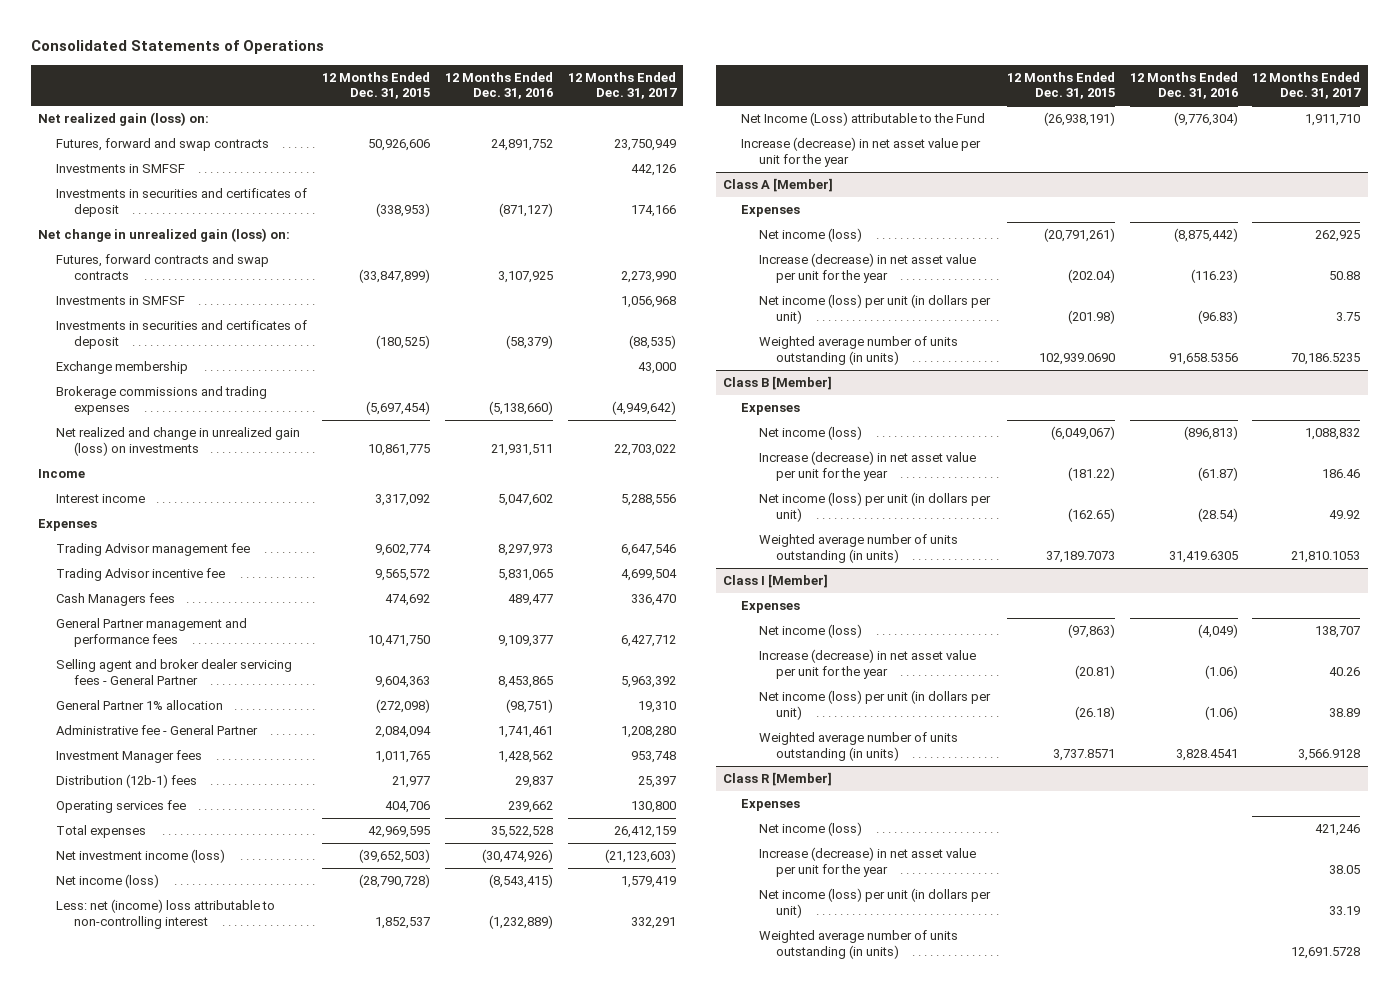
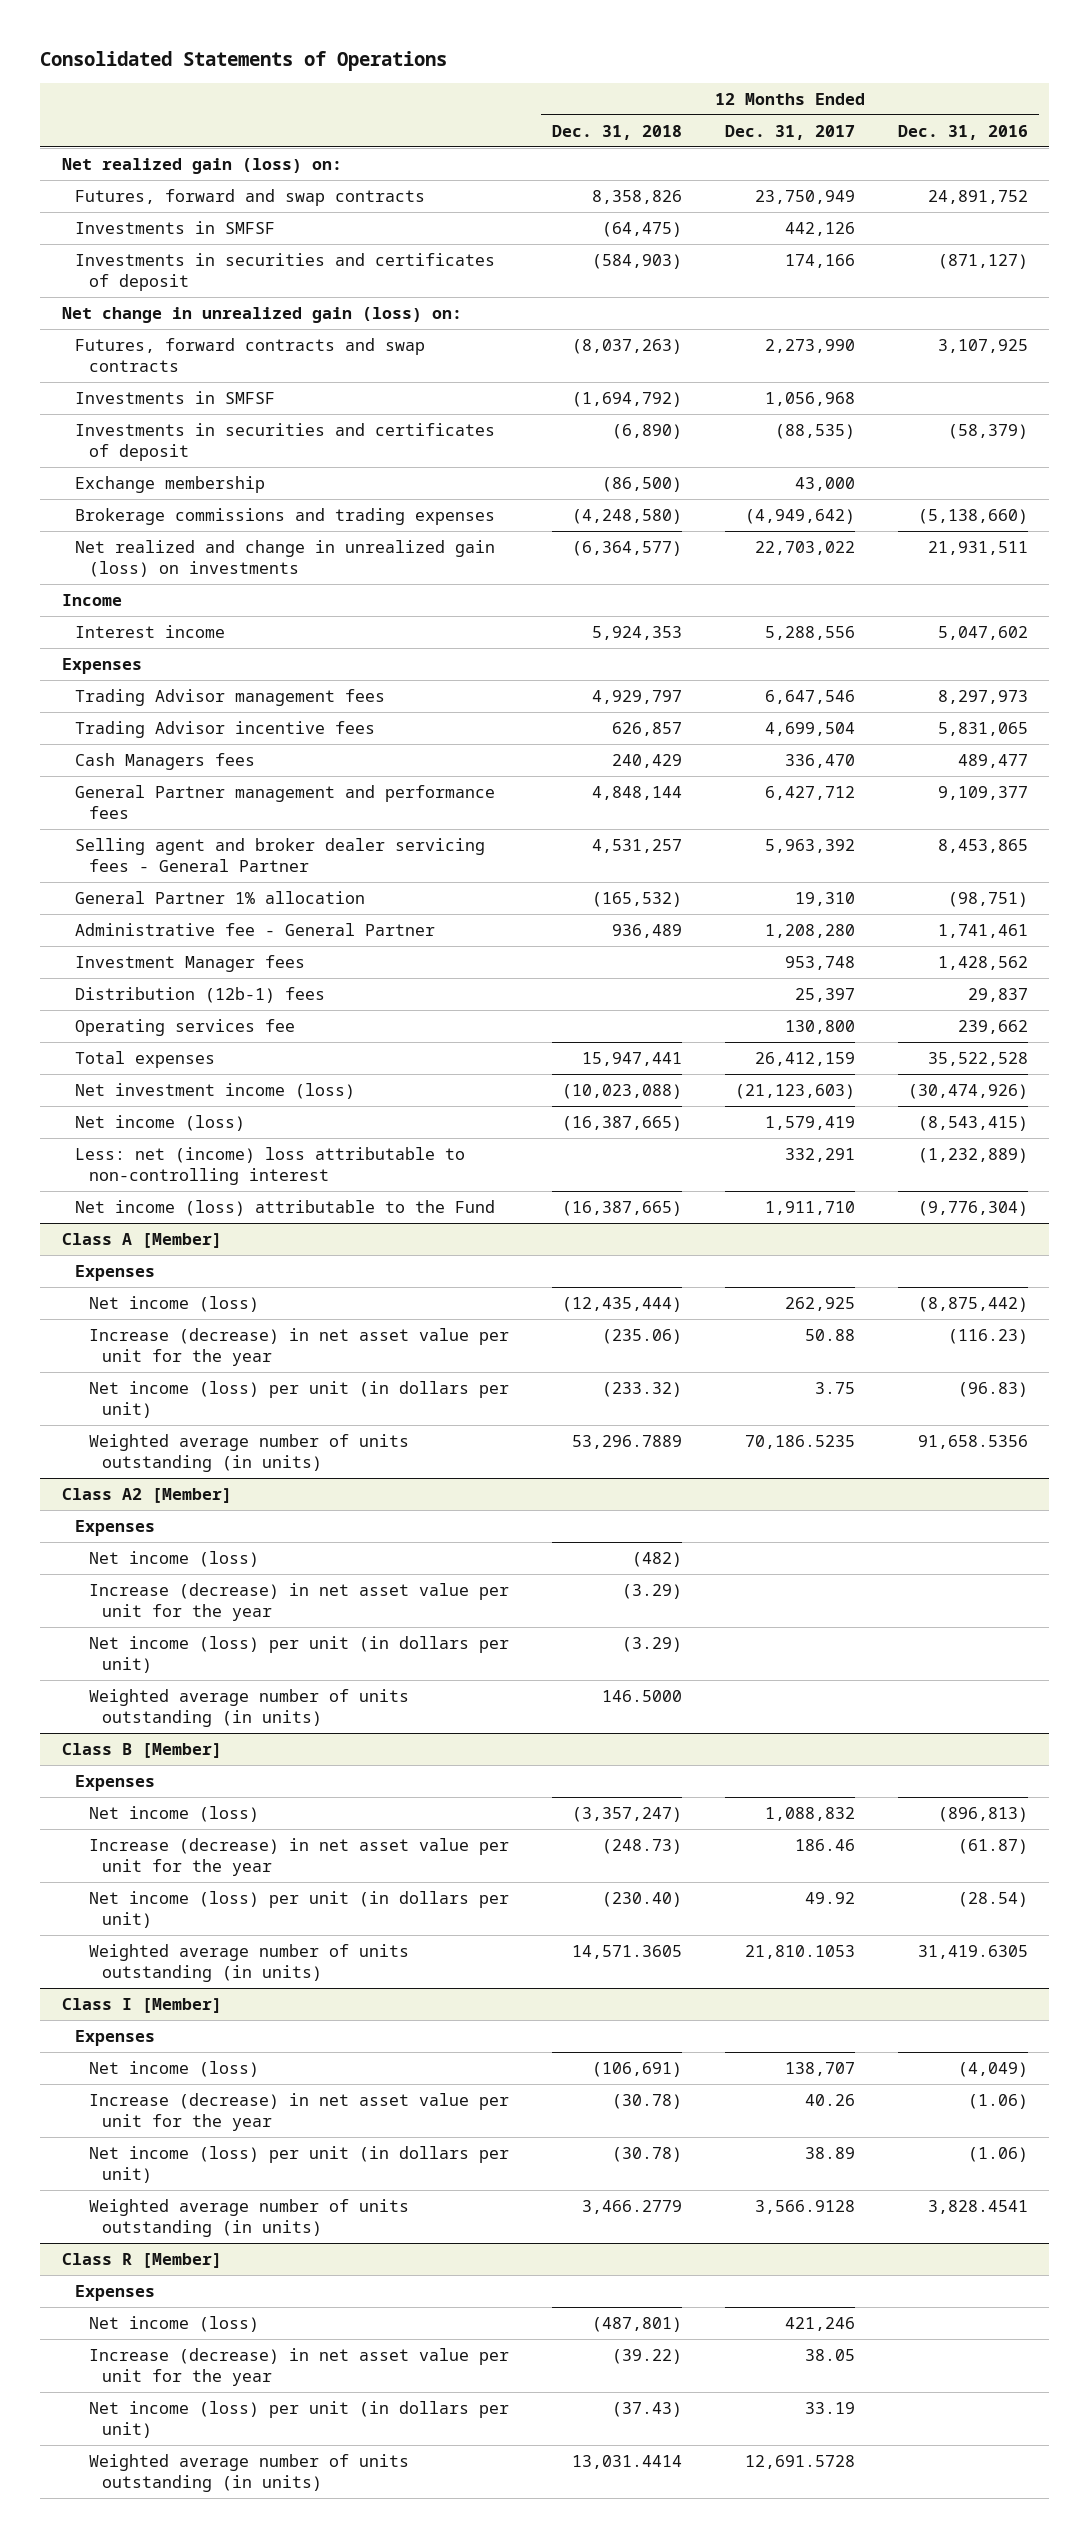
[321,71,430,100] 12 Months Ended Dec. 31, 2015 -> none
none -> [551,124,682,140] Dec. 31, 2018
[56,543,251,557] Trading Advisor management fee -> [75,688,386,706] Trading Advisor management fees
[56,568,226,582] Trading Advisor incentive fee -> [75,720,376,738] Trading Advisor incentive fees
[740,137,981,167] Increase (decrease) in net asset value per unit for the year -> none
[740,112,985,127] Net Income (Loss) attributable to the Fund -> [75,1199,496,1216] Net income (loss) attributable to the Fund
none -> [61,1487,232,1503] Class A2 [Member]
none -> [75,1519,156,1536] Expenses
none -> [88,1550,259,1567] Net income (loss)
none -> [88,1582,509,1622] Increase (decrease) in net asset value per unit for the year
none -> [88,1635,509,1674] Net income (loss) per unit (in dollars per unit)
none -> [88,1688,409,1728] Weighted average number of units outstanding (in units)

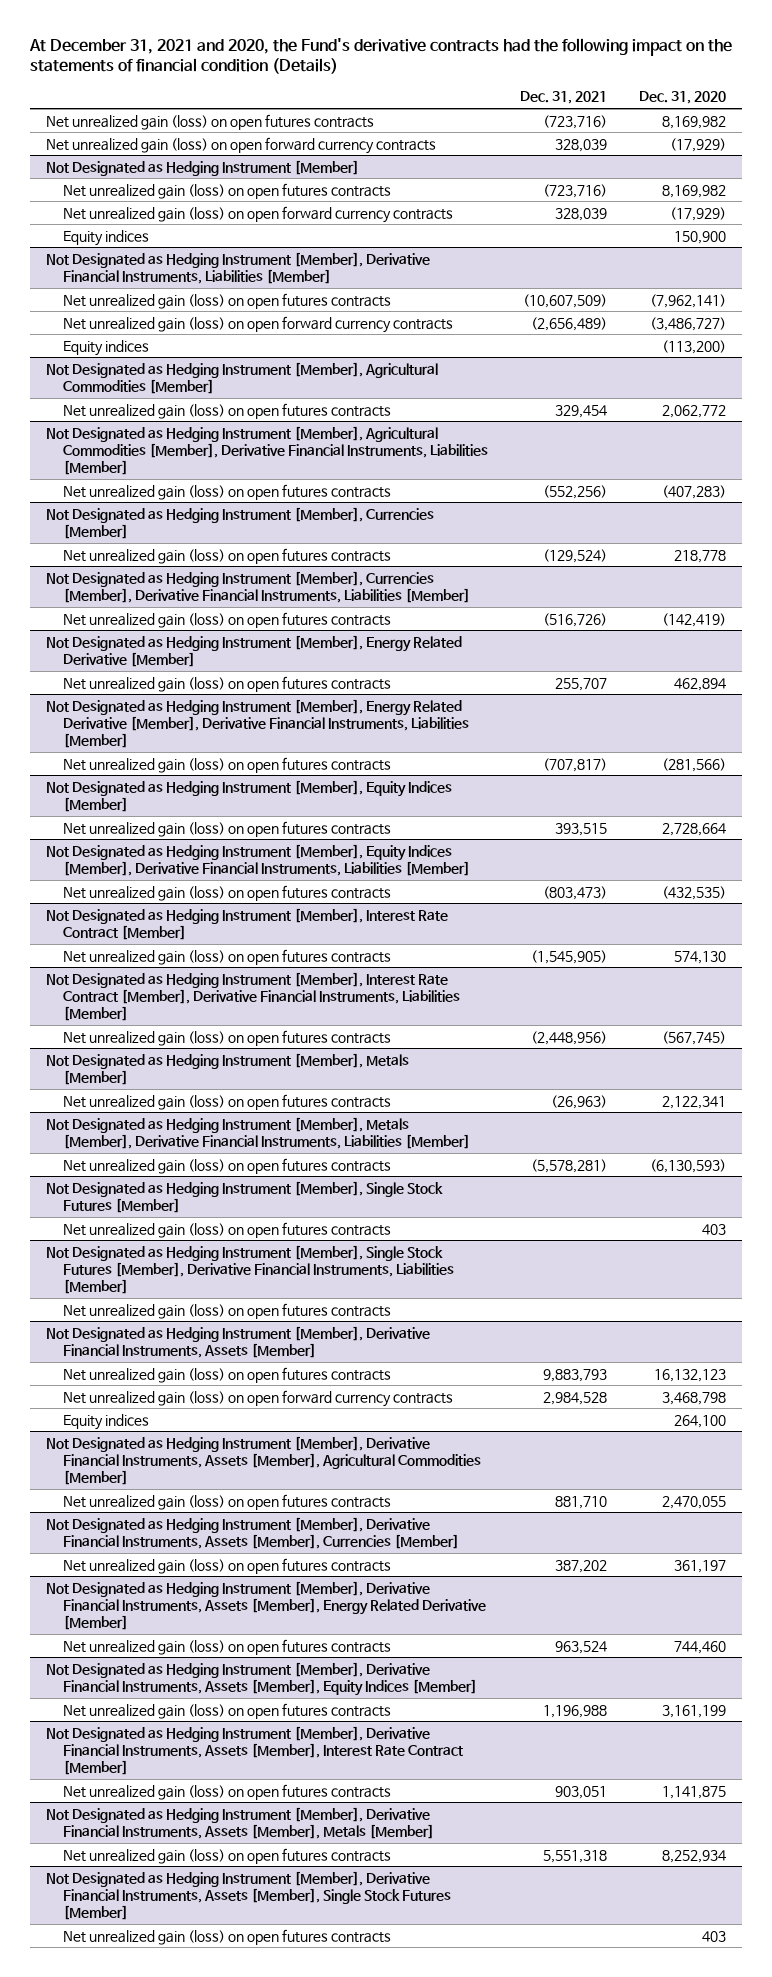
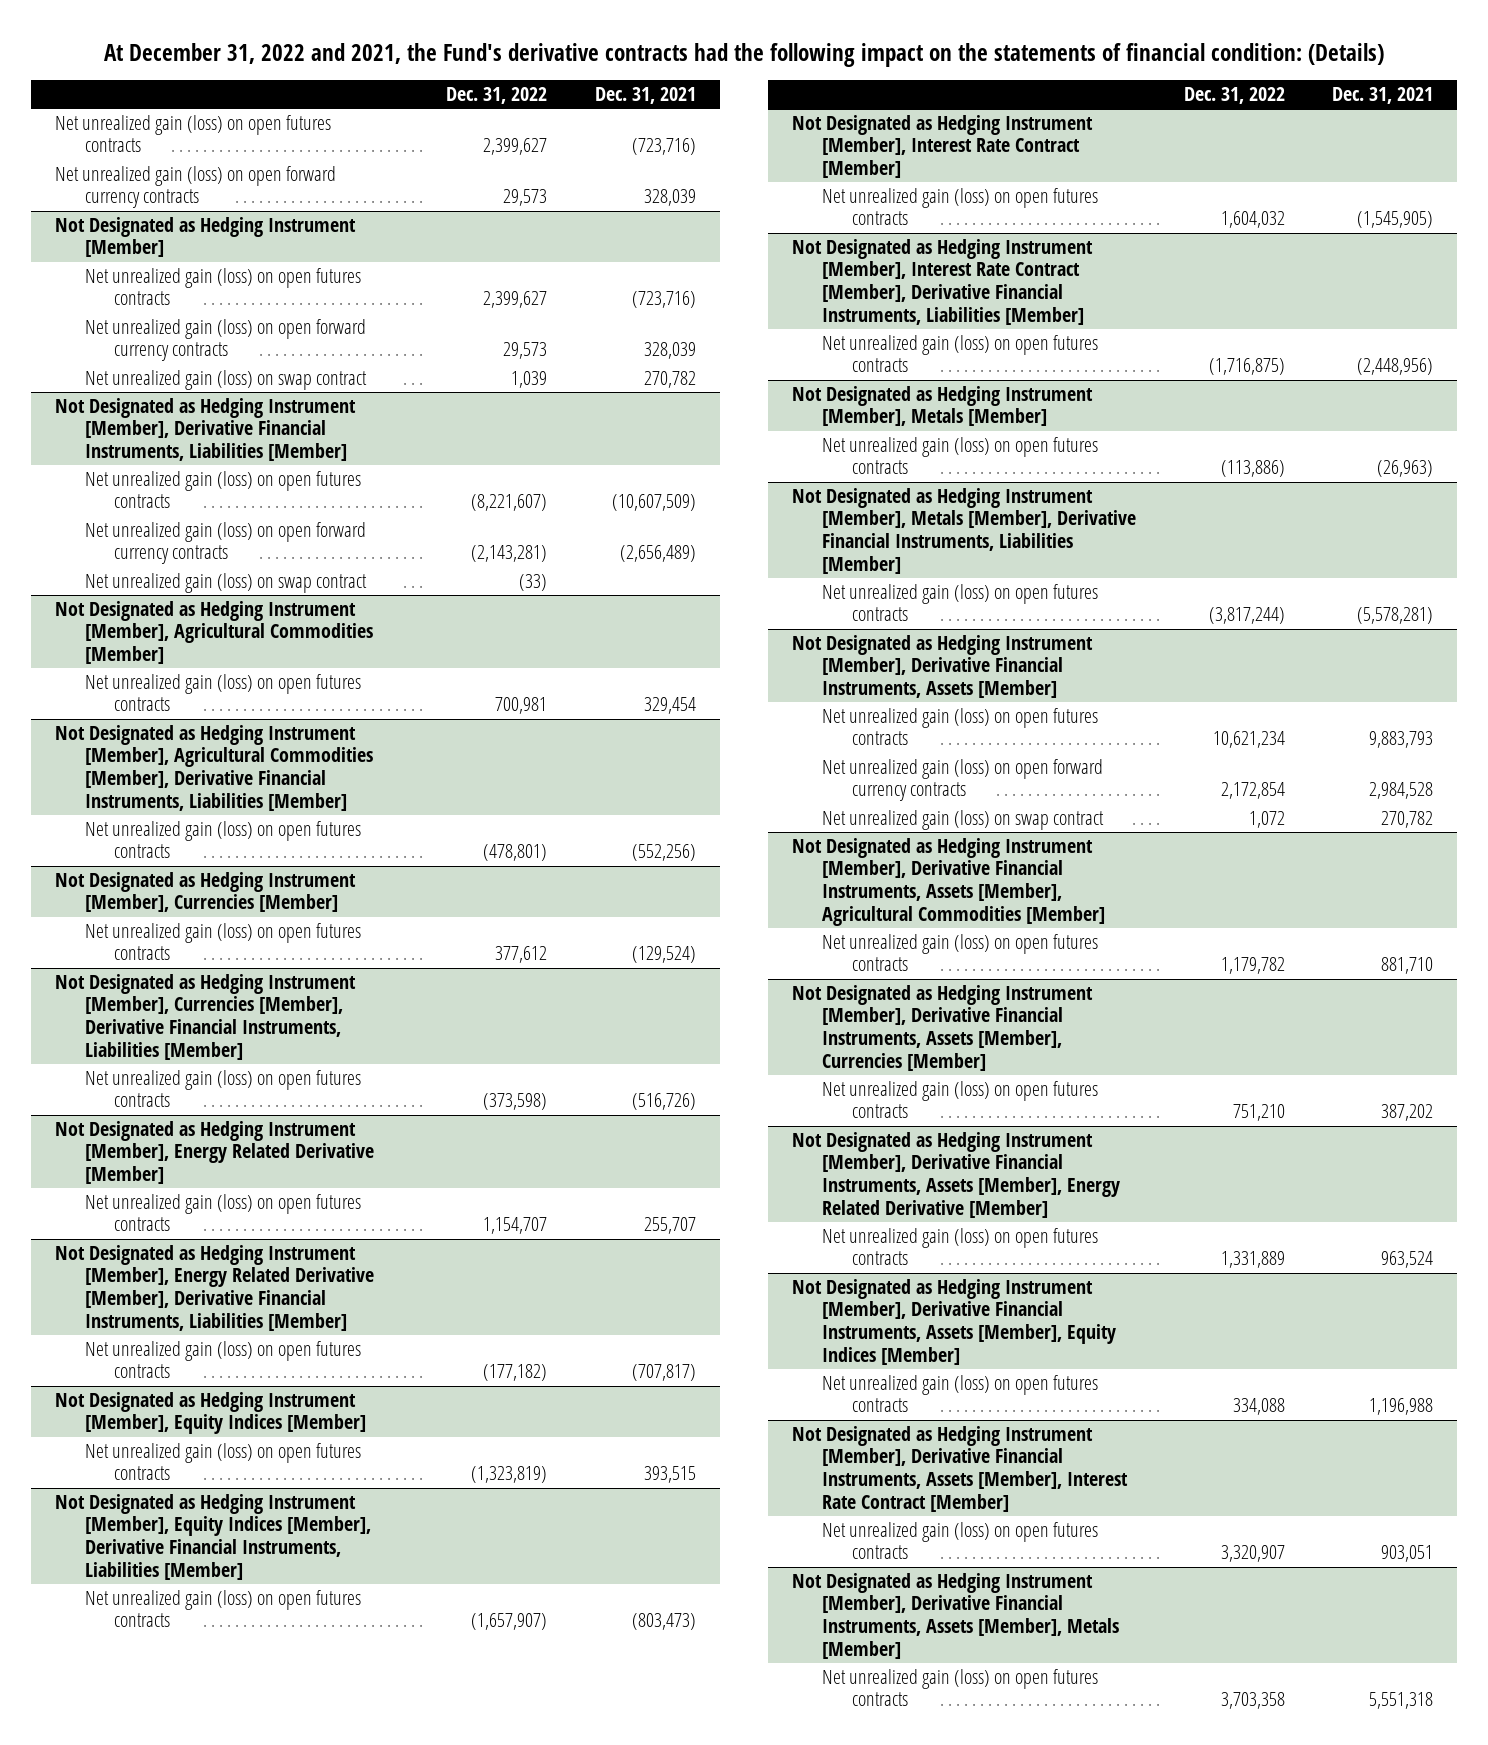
[28,37,732,75] At December 31, 2021 and 2020, the Fund's derivative contracts had the following impact on the statements of financial condition (Details) -> [104,43,1385,68] At December 31, 2022 and 2021, the Fund's derivative contracts had the following impact on the statements of financial condition: (Details)
[638,91,726,105] Dec. 31, 2020 -> none
none -> [446,87,548,105] Dec. 31, 2022
[62,229,149,246] Equity indices -> none
none -> [84,369,367,390] Net unrealized gain (loss) on swap contract
[62,339,149,356] Equity indices -> none
none -> [84,572,367,593] Net unrealized gain (loss) on swap contract
[45,1180,443,1213] Not Designated as Hedging Instrument [Member], Single Stock Futures [Member] -> none
[62,1221,391,1238] Net unrealized gain (loss) on open futures contracts -> none
[45,1244,454,1295] Not Designated as Hedging Instrument [Member], Single Stock Futures [Member], Derivative Financial Instruments, Liabilities [Member] -> none
[62,1302,391,1319] Net unrealized gain (loss) on open futures contracts -> none
[62,1413,149,1430] Equity indices -> none
none -> [821,809,1104,830] Net unrealized gain (loss) on swap contract
[45,1870,451,1921] Not Designated as Hedging Instrument [Member], Derivative Financial Instruments, Assets [Member], Single Stock Futures [Member] -> none
[62,1928,391,1945] Net unrealized gain (loss) on open futures contracts -> none

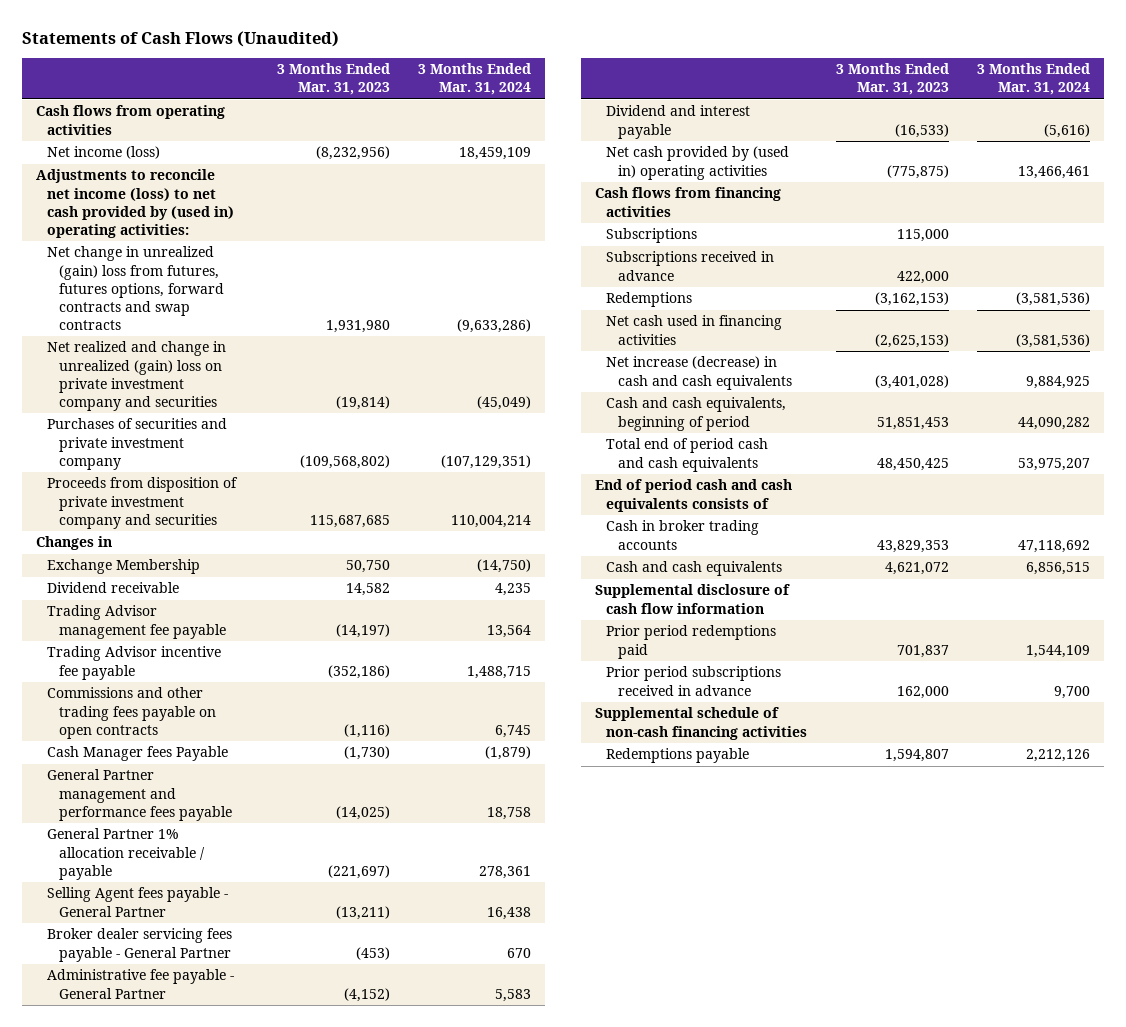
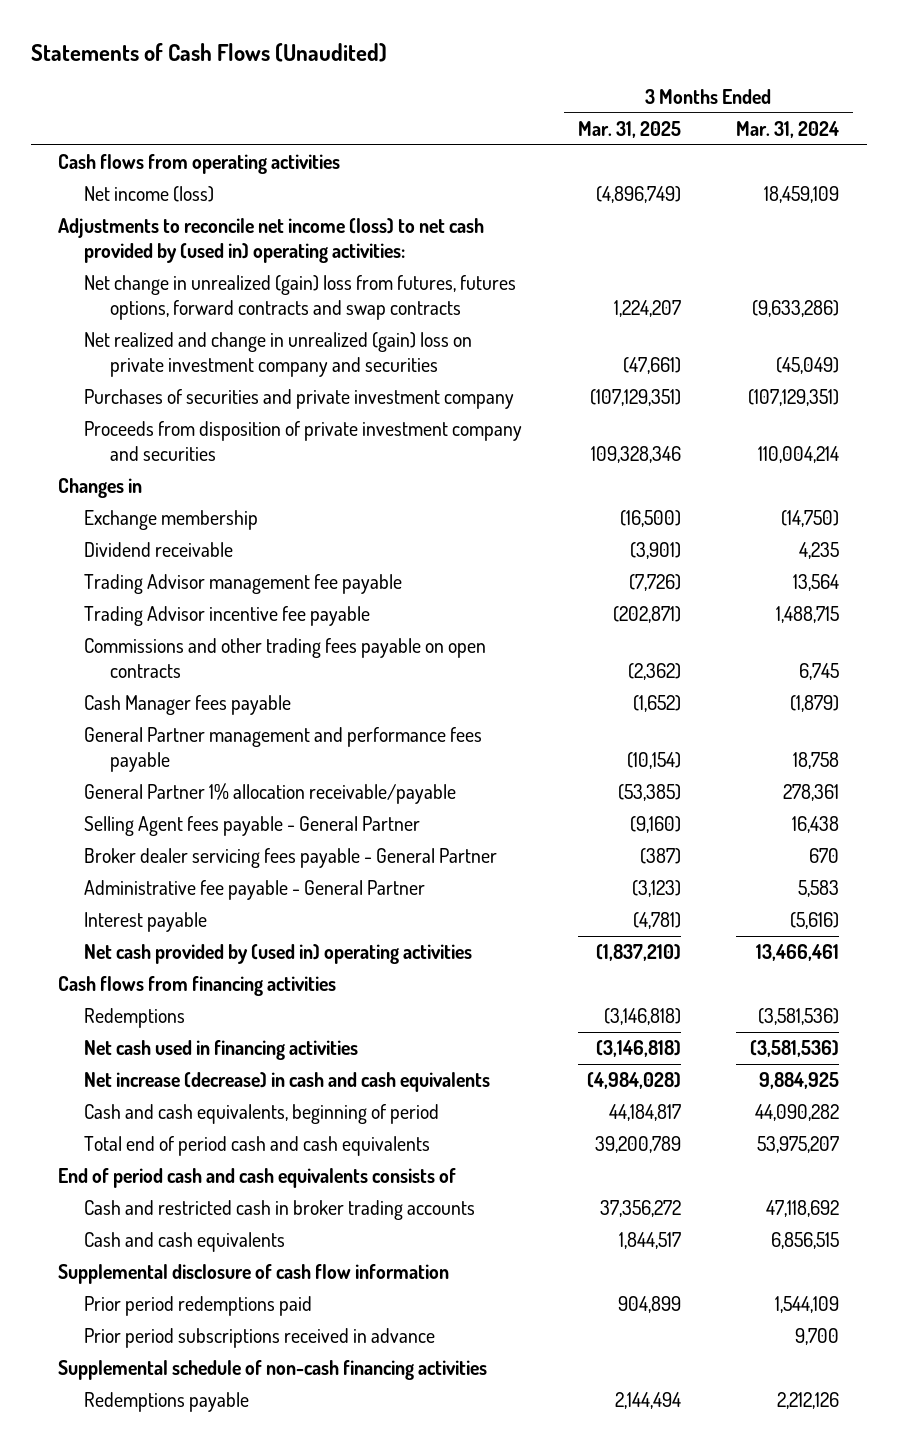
[276,63,390,96] 3 Months Ended Mar. 31, 2023 -> none
none -> [577,120,681,138] Mar. 31, 2025
[47,559,201,575] Exchange Membership -> [84,510,259,531] Exchange membership
[47,746,229,762] Cash Manager fees Payable -> [84,695,292,716] Cash Manager fees payable
[47,828,205,880] General Partner 1% allocation receivable / payable -> [84,783,457,805] General Partner 1% allocation receivable/payable
[606,105,751,139] Dividend and interest payable -> [84,912,208,933] Interest payable
[606,228,698,244] Subscriptions -> none
[606,251,775,281] Subscriptions received in advance -> none
[606,520,760,550] Cash in broker trading accounts -> [84,1200,476,1221] Cash and restricted cash in broker trading accounts

